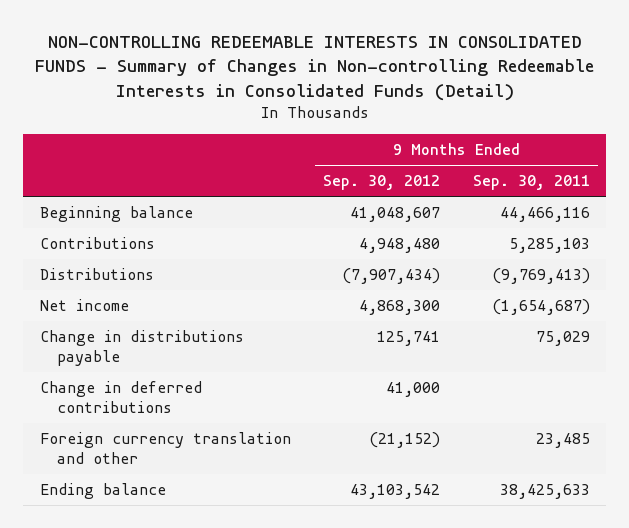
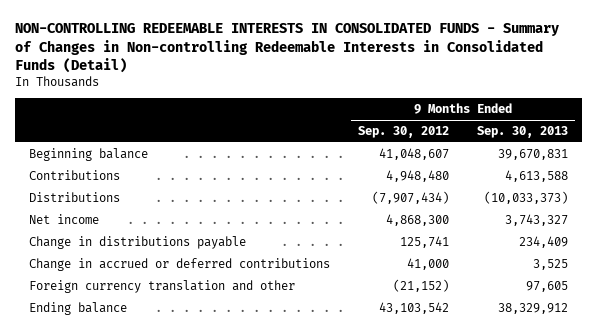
[472,175,590,191] Sep. 30, 2011 -> none
none -> [477,126,569,139] Sep. 30, 2013
[39,380,202,413] Change in deferred contributions -> [28,258,330,272] Change in accrued or deferred contributions

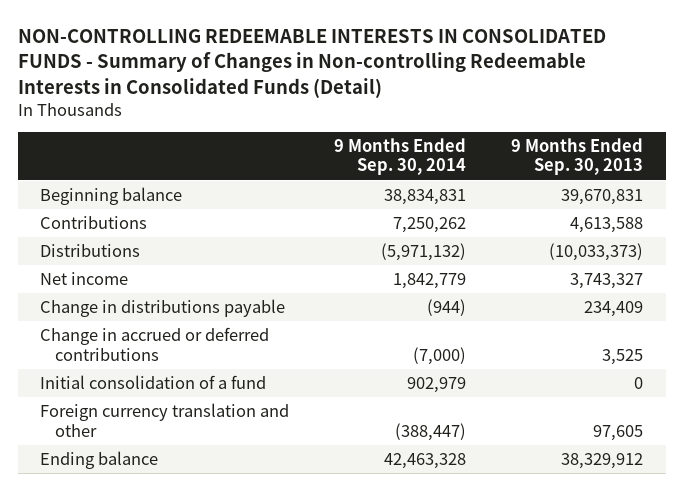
[358,126,450,139] Sep. 30, 2012 -> none
none -> [334,137,467,176] 9 Months Ended Sep. 30, 2014
none -> [40,374,267,389] Initial consolidation of a fund

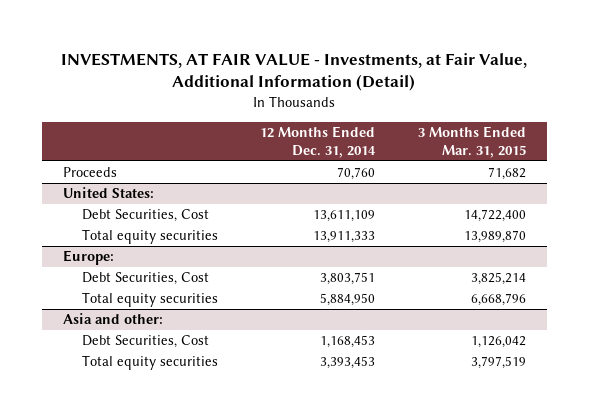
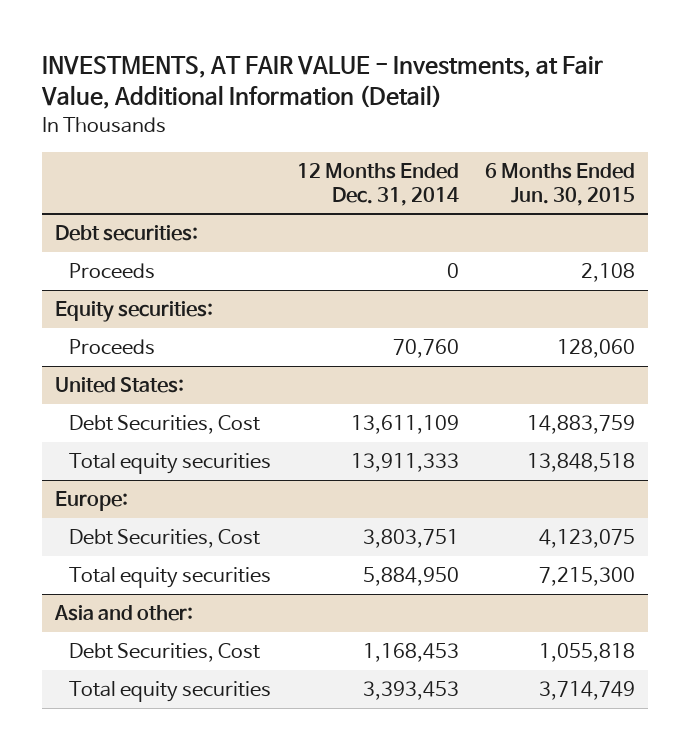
[417,126,526,158] 3 Months Ended Mar. 31, 2015 -> none
none -> [485,162,636,206] 6 Months Ended Jun. 30, 2015
none -> [54,225,198,242] Debt securities:
none -> [69,263,156,280] Proceeds
none -> [54,301,213,323] Equity securities:

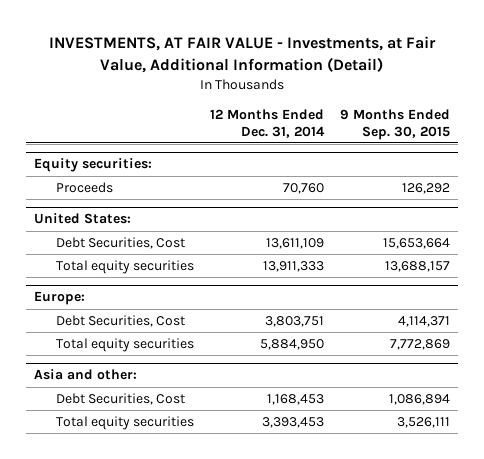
[485,162,636,206] 6 Months Ended Jun. 30, 2015 -> none
none -> [339,109,450,140] 9 Months Ended Sep. 30, 2015
[54,225,198,242] Debt securities: -> none
[69,263,156,280] Proceeds -> none

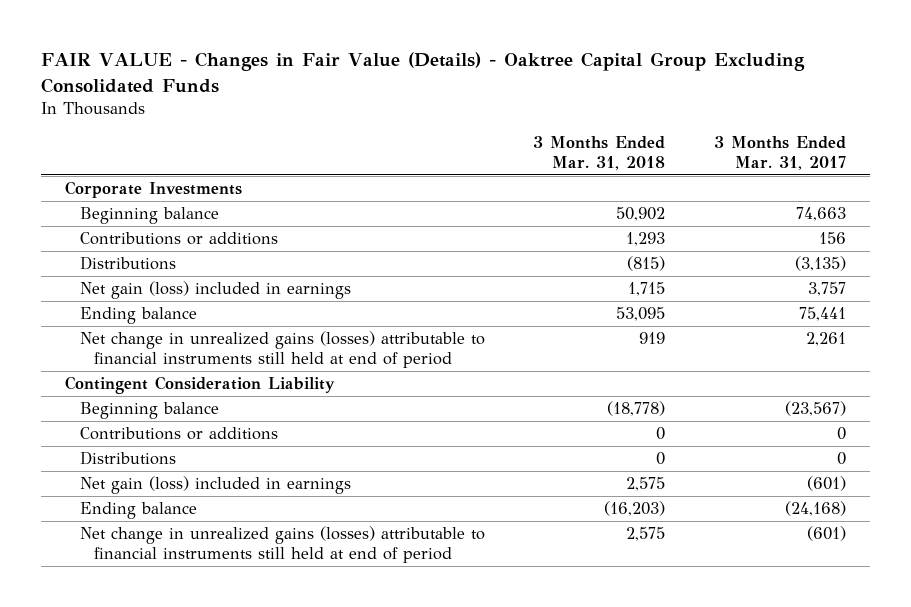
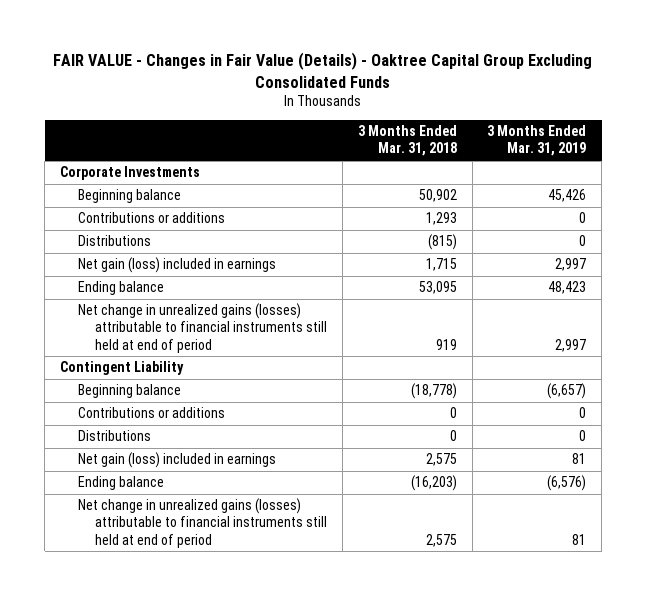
[713,136,846,171] 3 Months Ended Mar. 31, 2017 -> none
none -> [487,125,587,157] 3 Months Ended Mar. 31, 2019
[65,375,336,394] Contingent Consideration Liability -> [60,361,185,376] Contingent Liability

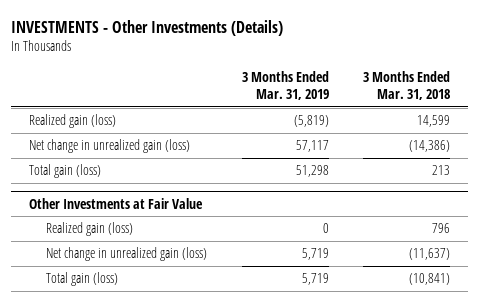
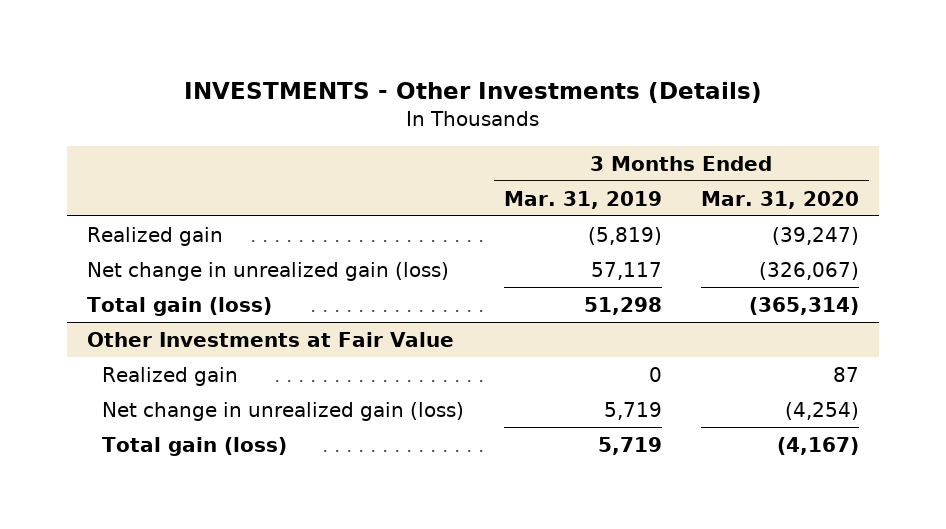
[363,71,451,101] 3 Months Ended Mar. 31, 2018 -> none
none -> [701,190,860,209] Mar. 31, 2020
[28,114,116,129] Realized gain (loss) -> [87,226,224,246] Realized gain
[46,222,134,237] Realized gain (loss) -> [101,366,238,386] Realized gain

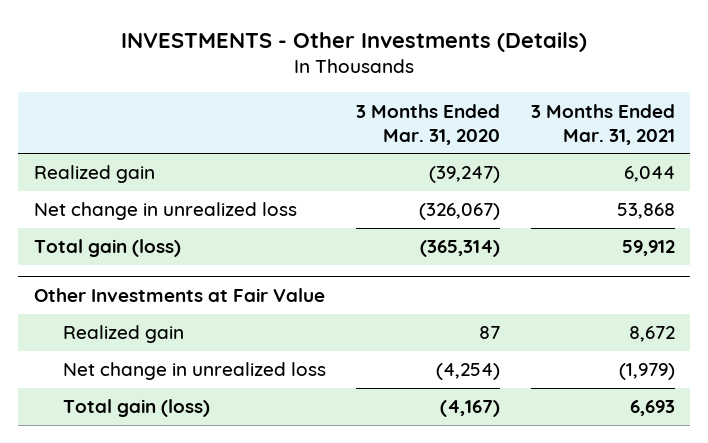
[503,190,662,209] Mar. 31, 2019 -> none
none -> [530,103,675,145] 3 Months Ended Mar. 31, 2021
[87,261,450,281] Net change in unrealized gain (loss) -> [33,202,297,221] Net change in unrealized loss
[101,401,464,421] Net change in unrealized gain (loss) -> [62,362,326,381] Net change in unrealized loss

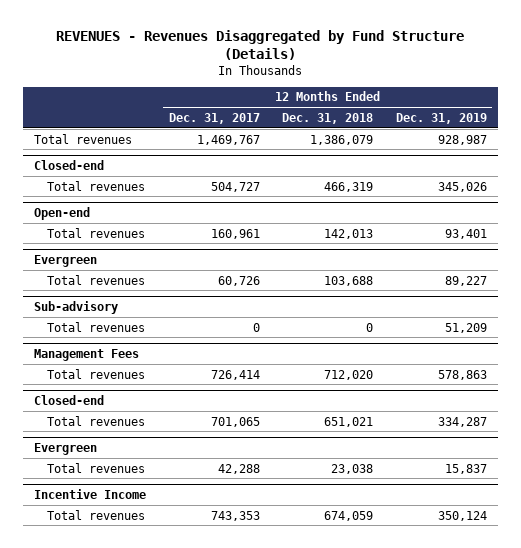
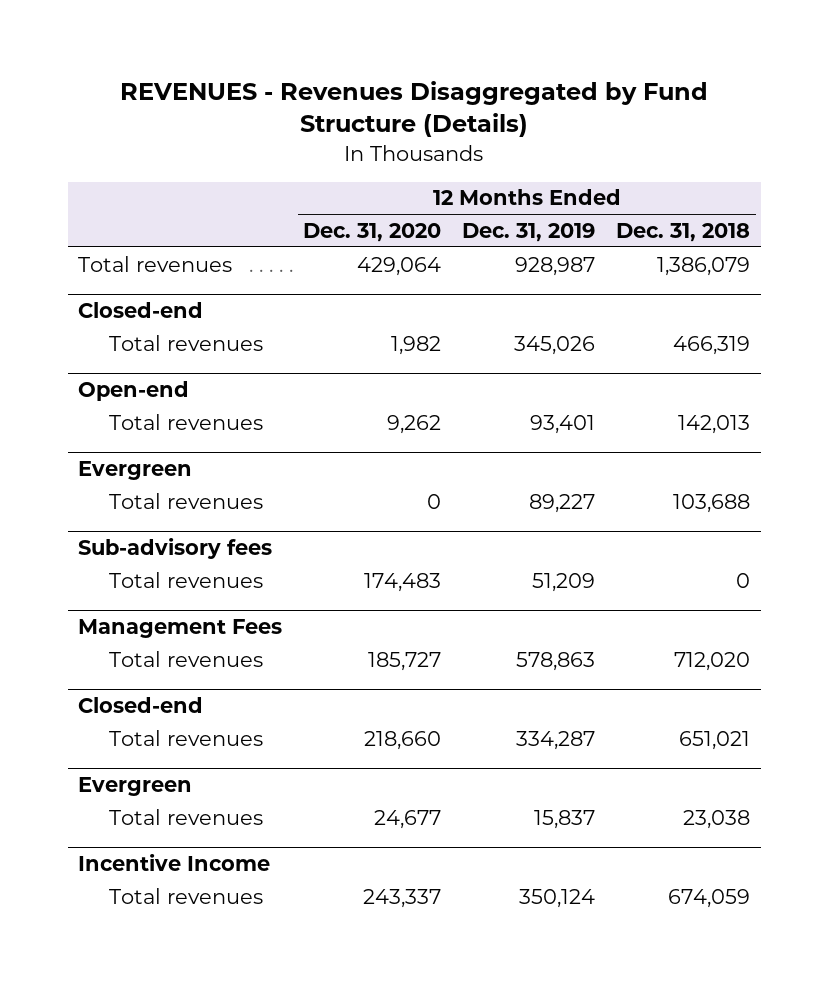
[168,112,260,124] Dec. 31, 2017 -> none
none -> [303,222,442,242] Dec. 31, 2020
[34,301,119,315] Sub-advisory -> [78,537,273,559] Sub-advisory fees

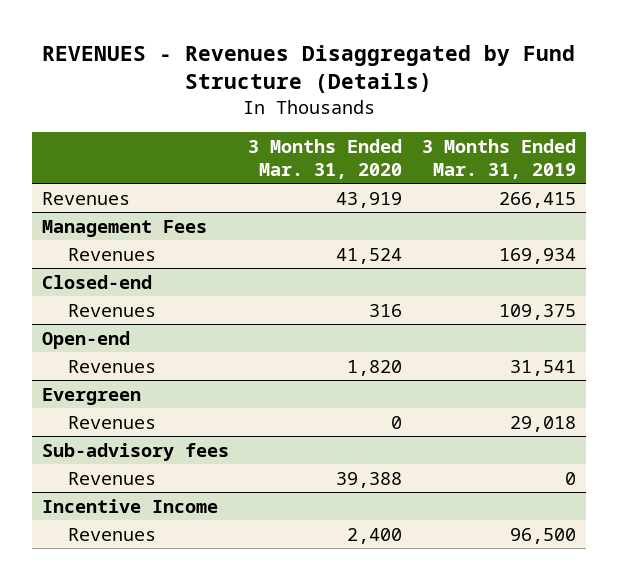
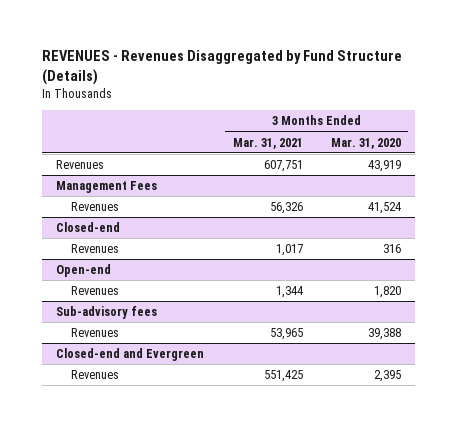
[421,138,576,179] 3 Months Ended Mar. 31, 2019 -> none
none -> [232,137,303,149] Mar. 31, 2021
[41,387,141,405] Evergreen -> none
[67,415,156,429] Revenues -> none
[41,498,218,513] Incentive Income -> none
none -> [56,348,205,362] Closed-end and Evergreen
[347,527,403,544] 2,400 -> [373,370,401,383] 2,395

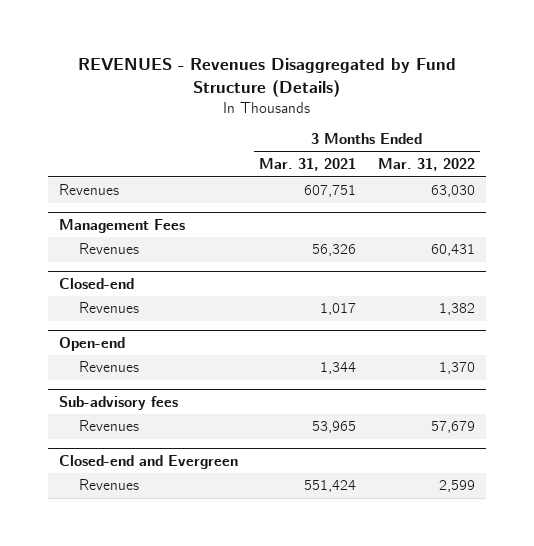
[330,137,401,149] Mar. 31, 2020 -> none
none -> [378,158,476,172] Mar. 31, 2022
[263,370,303,383] 551,425 -> [304,480,357,493] 551,424

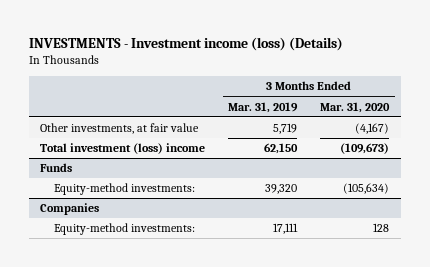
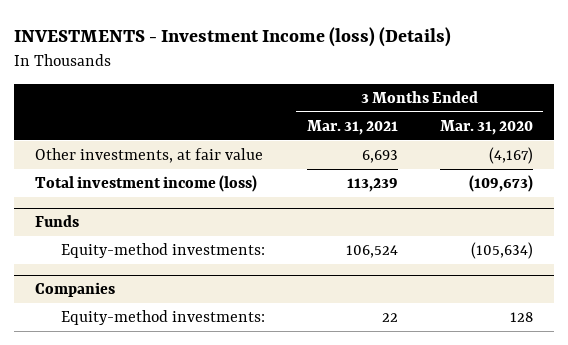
[29,36,344,51] INVESTMENTS - Investment income (loss) (Details) -> [14,26,452,47] INVESTMENTS - Investment Income (loss) (Details)
[228,101,299,113] Mar. 31, 2019 -> none
none -> [306,119,398,135] Mar. 31, 2021
[40,143,206,155] Total investment (loss) income -> [35,175,258,193] Total investment income (loss)

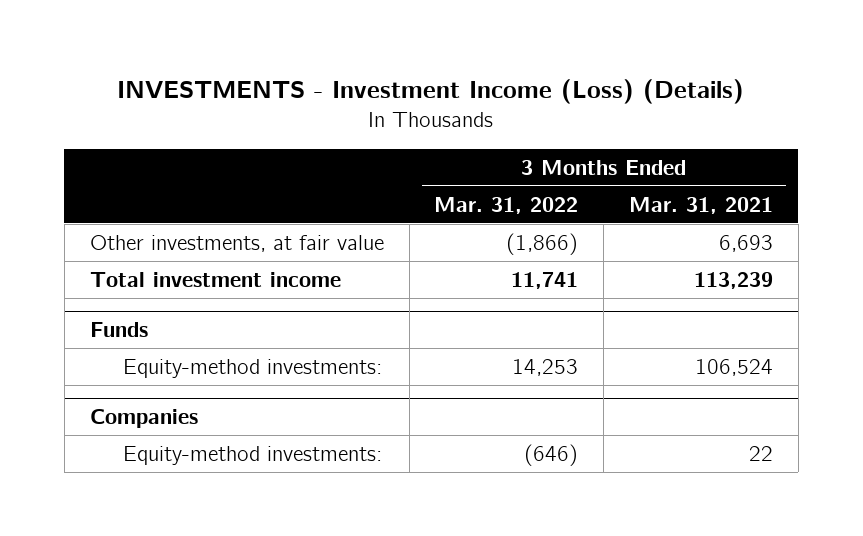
[14,26,452,47] INVESTMENTS - Investment Income (loss) (Details) -> [117,79,745,105] INVESTMENTS - Investment Income (Loss) (Details)
[439,119,533,135] Mar. 31, 2020 -> none
none -> [434,196,579,214] Mar. 31, 2022
[35,175,258,193] Total investment income (loss) -> [89,271,341,287] Total investment income

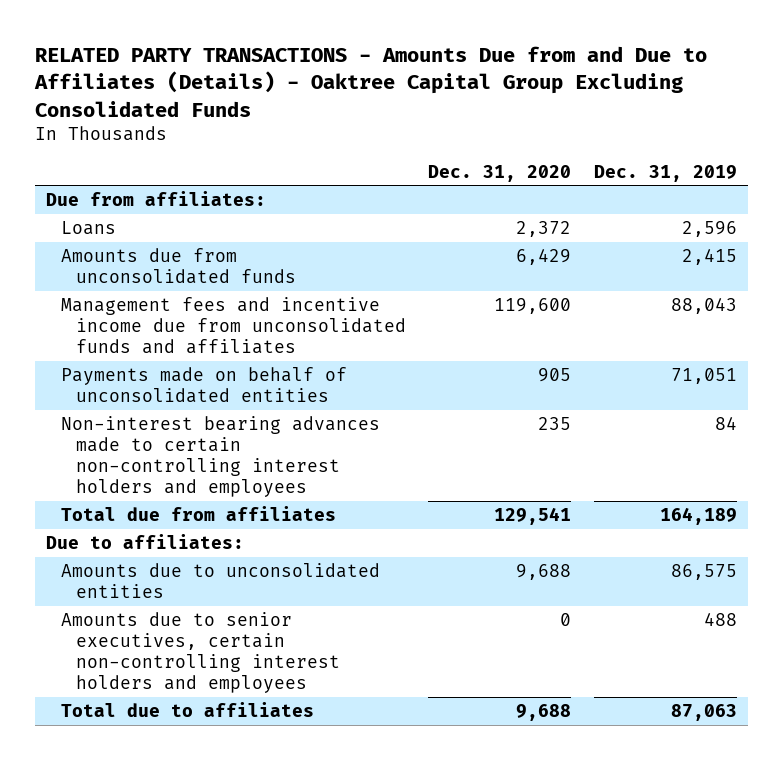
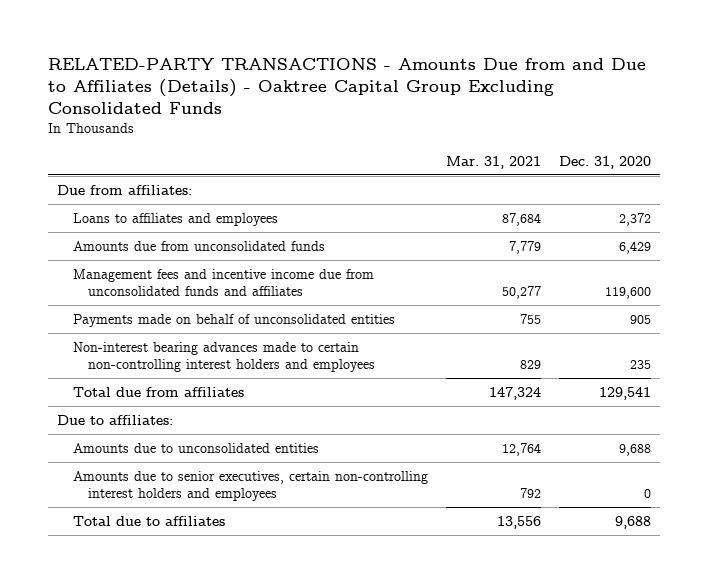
[33,46,707,117] RELATED PARTY TRANSACTIONS - Amounts Due from and Due to Affiliates (Details) - Oaktree Capital Group Excluding Consolidated Funds -> [47,57,646,114] RELATED-PARTY TRANSACTIONS - Amounts Due from and Due to Affiliates (Details) - Oaktree Capital Group Excluding Consolidated Funds
[593,164,737,182] Dec. 31, 2019 -> none
none -> [445,155,541,169] Mar. 31, 2021
[61,221,117,236] Loans -> [72,212,278,226] Loans to affiliates and employees

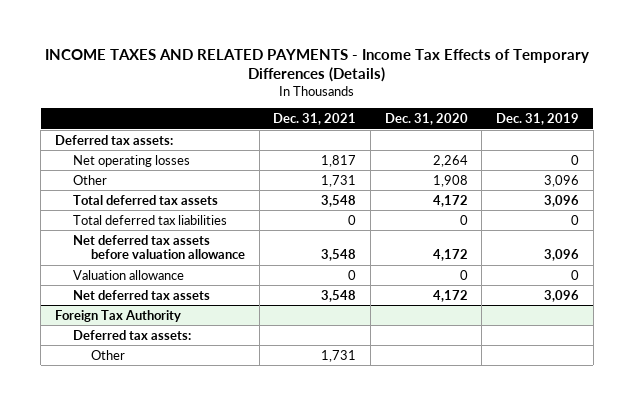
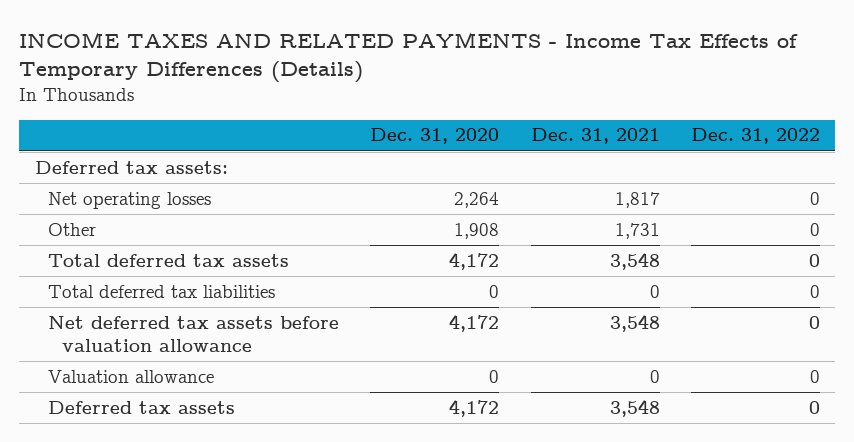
[496,112,580,125] Dec. 31, 2019 -> none
none -> [690,128,820,145] Dec. 31, 2022
[54,309,181,322] Foreign Tax Authority -> none
[72,329,191,340] Deferred tax assets: -> none
[90,349,125,360] Other -> none
[72,289,210,300] Net deferred tax assets -> [48,400,236,414] Deferred tax assets

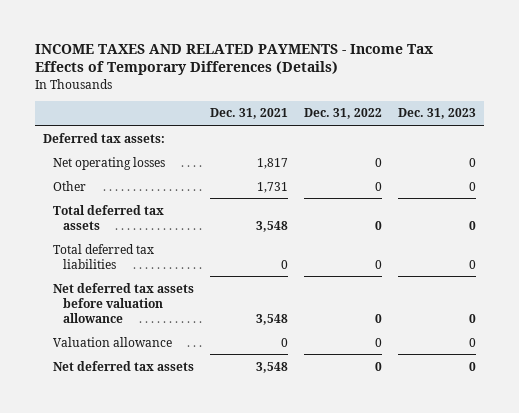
[370,128,500,145] Dec. 31, 2020 -> none
none -> [397,108,476,120] Dec. 31, 2023
[48,400,236,414] Deferred tax assets -> [52,360,194,371] Net deferred tax assets

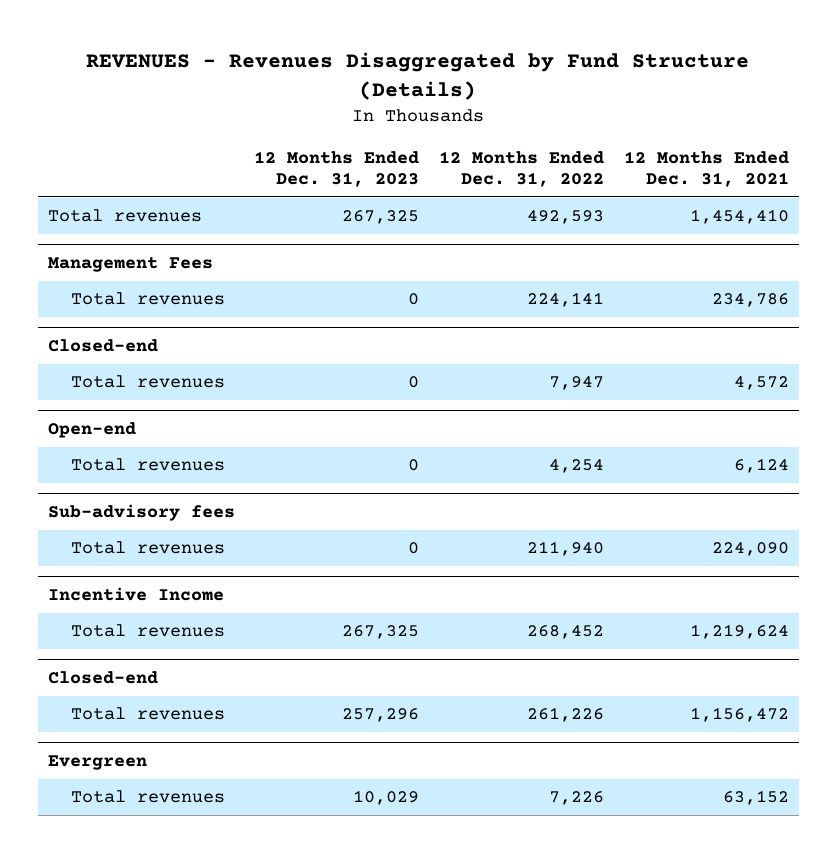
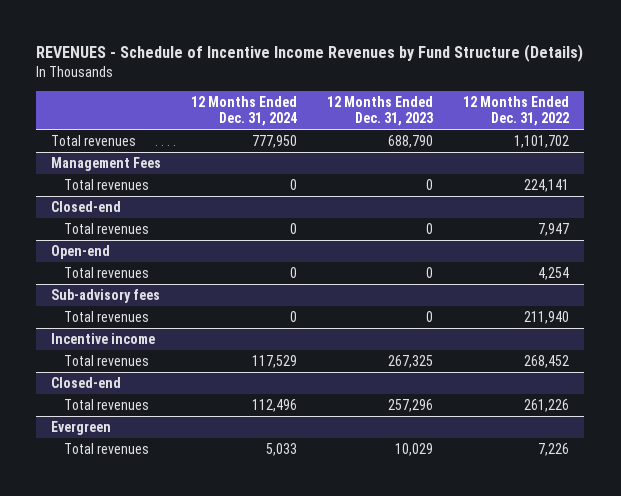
[86,51,750,100] REVENUES - Revenues Disaggregated by Fund Structure (Details) -> [36,44,584,63] REVENUES - Schedule of Incentive Income Revenues by Fund Structure (Details)
[624,150,790,188] 12 Months Ended Dec. 31, 2021 -> none
none -> [191,95,298,127] 12 Months Ended Dec. 31, 2024
[342,210,420,225] 267,325 -> [388,134,434,148] 688,790
[527,210,605,225] 492,593 -> [514,134,570,148] 1,101,702
[47,587,224,602] Incentive Income -> [51,332,156,344] Incentive income

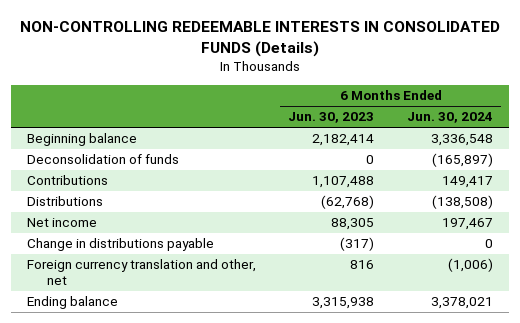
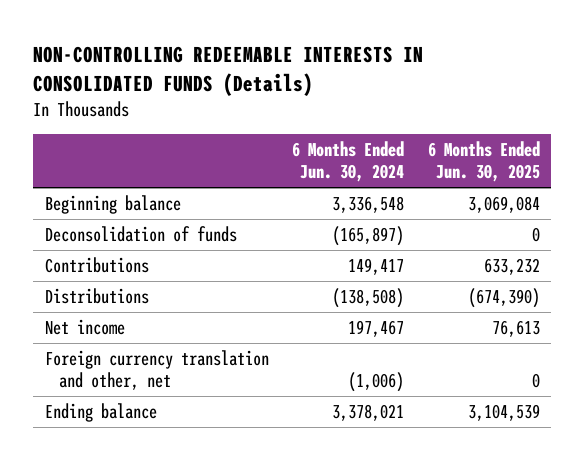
[288,112,375,124] Jun. 30, 2023 -> none
none -> [427,141,540,183] 6 Months Ended Jun. 30, 2025
[27,238,215,252] Change in distributions payable -> none

